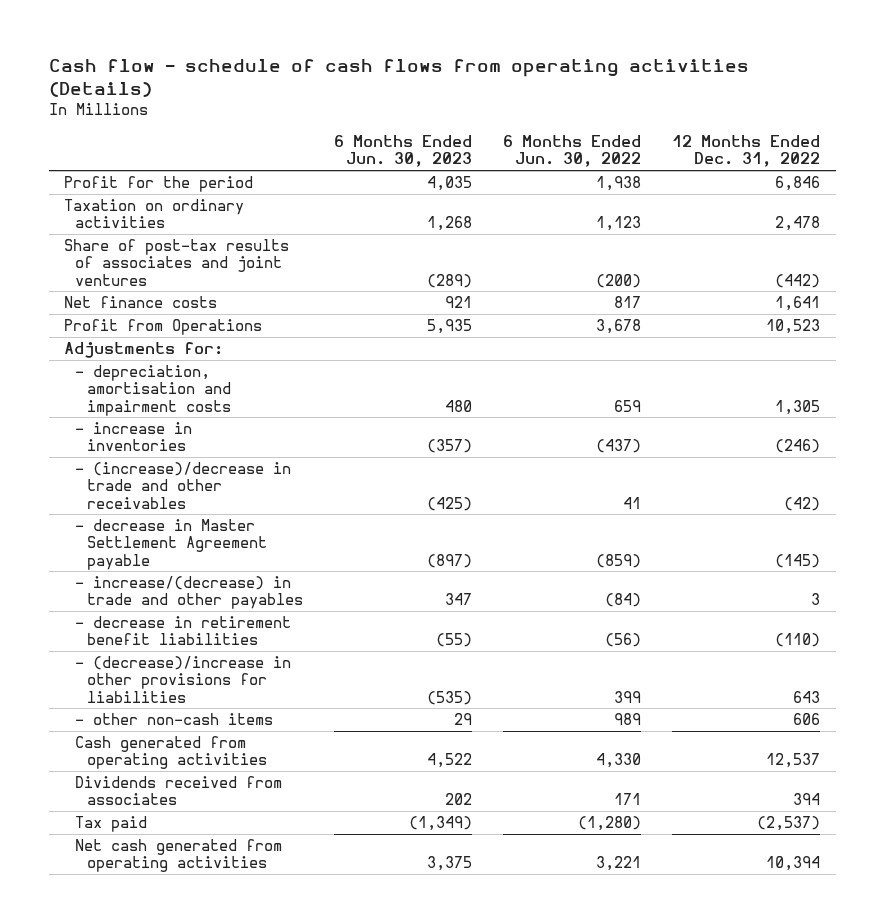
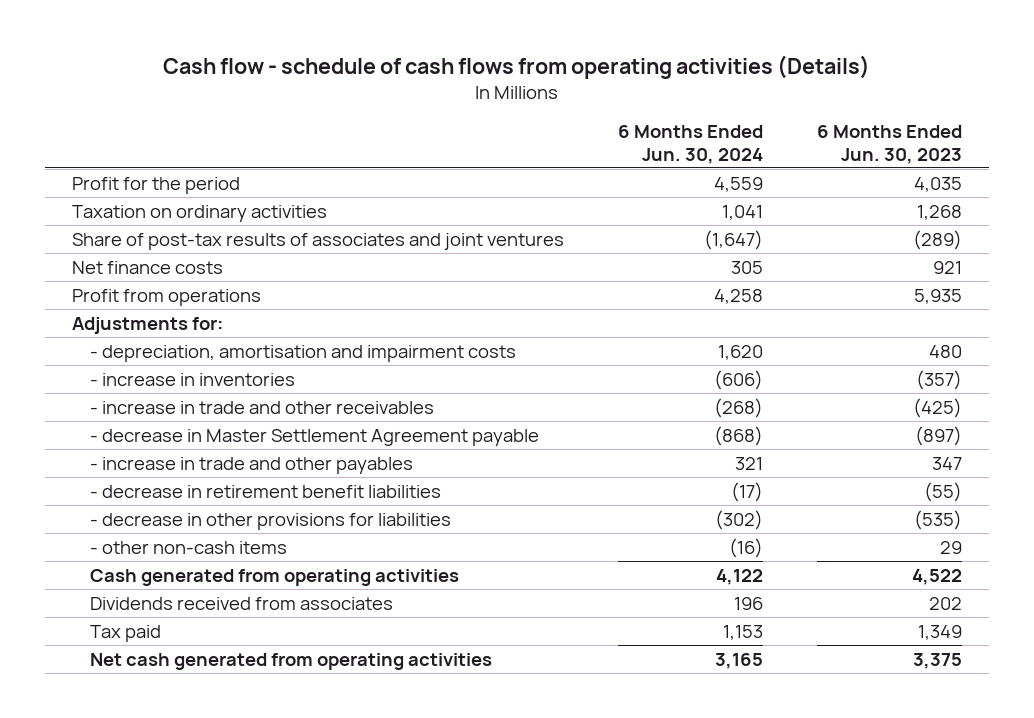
[503,135,642,168] 6 Months Ended Jun. 30, 2022 -> none
[672,135,821,168] 12 Months Ended Dec. 31, 2022 -> none
none -> [617,125,763,164] 6 Months Ended Jun. 30, 2024
[64,319,263,336] Profit from Operations -> [71,288,261,306] Profit from operations
[75,462,292,509] - (increase)/decrease in trade and other receivables -> [89,400,434,414] - increase in trade and other receivables
[75,576,303,610] - increase/(decrease) in trade and other payables -> [89,456,413,474] - increase in trade and other payables
[75,656,292,703] - (decrease)/increase in other provisions for liabilities -> [89,512,451,530] - decrease in other provisions for liabilities
[408,816,472,832] (1,349) -> [918,624,963,640] 1,349

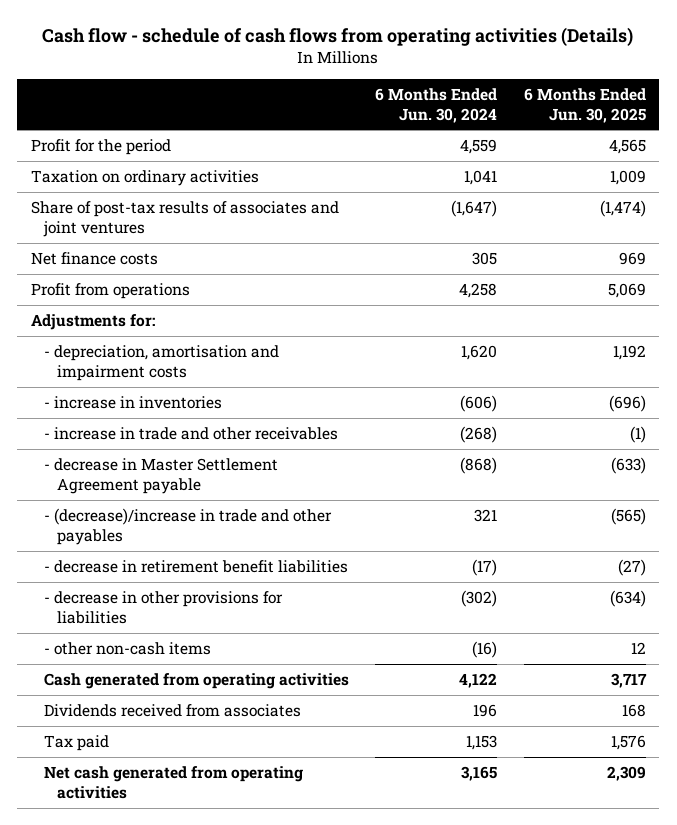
[817,125,963,164] 6 Months Ended Jun. 30, 2023 -> none
none -> [523,87,646,123] 6 Months Ended Jun. 30, 2025
[89,456,413,474] - increase in trade and other payables -> [43,507,332,546] - (decrease)/increase in trade and other payables

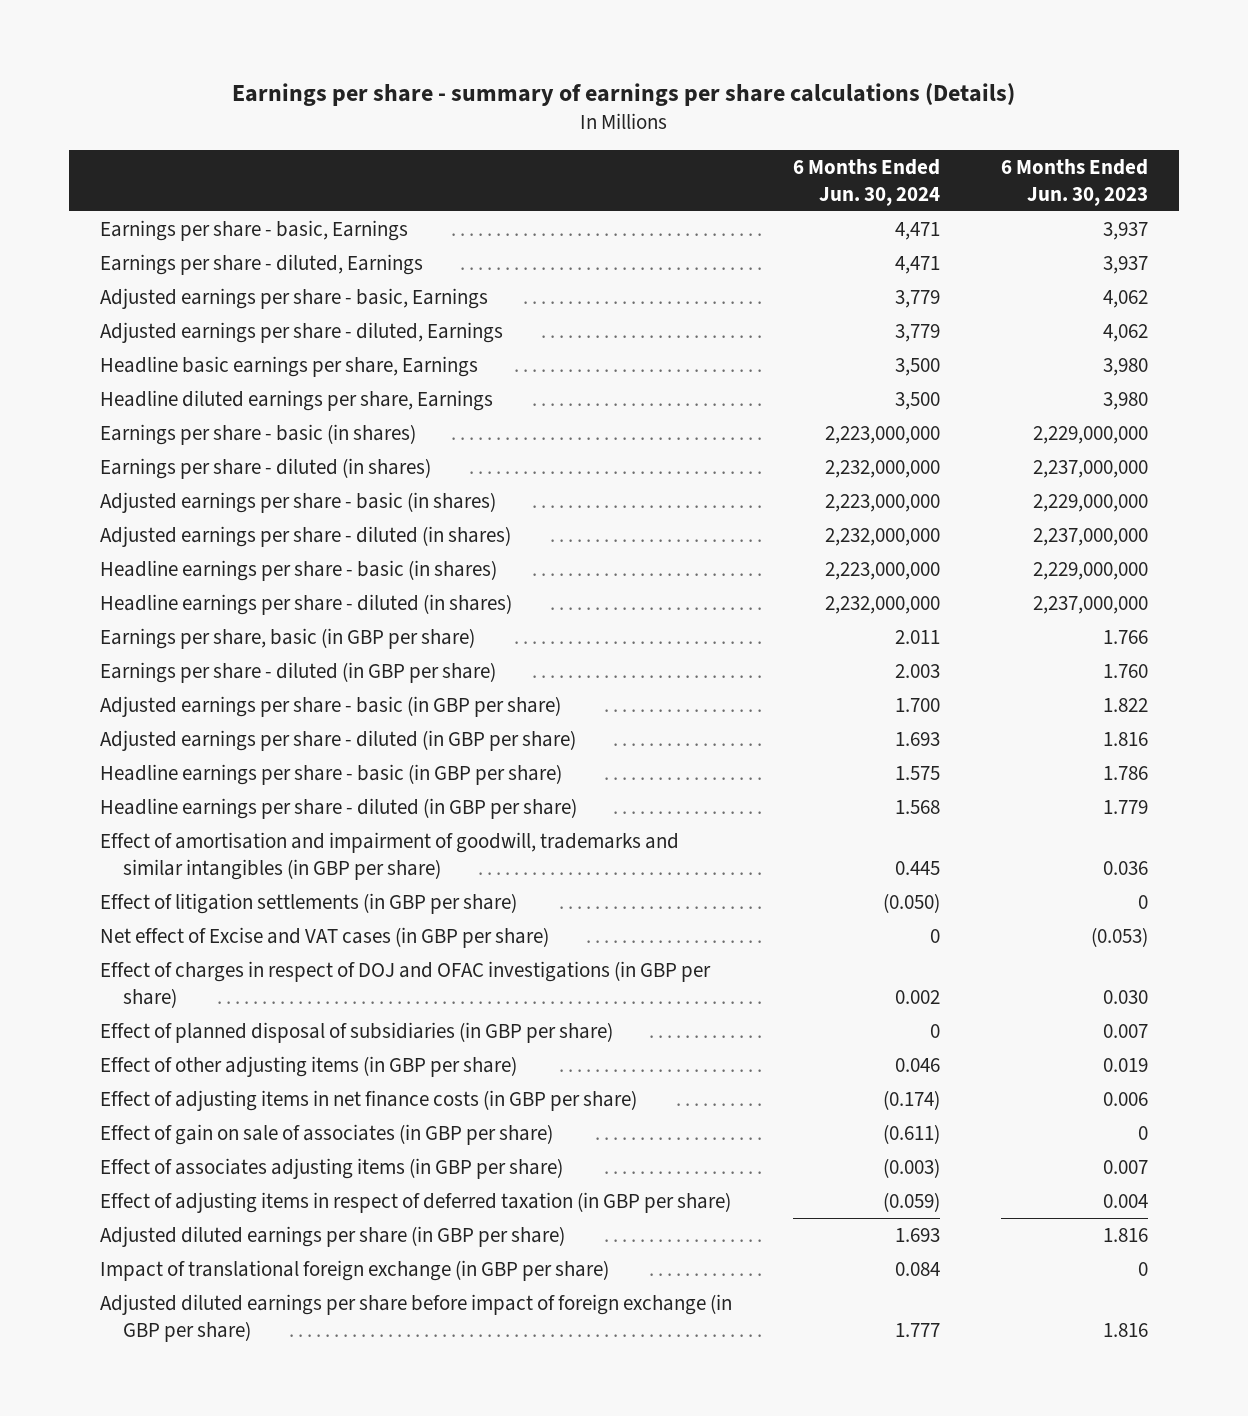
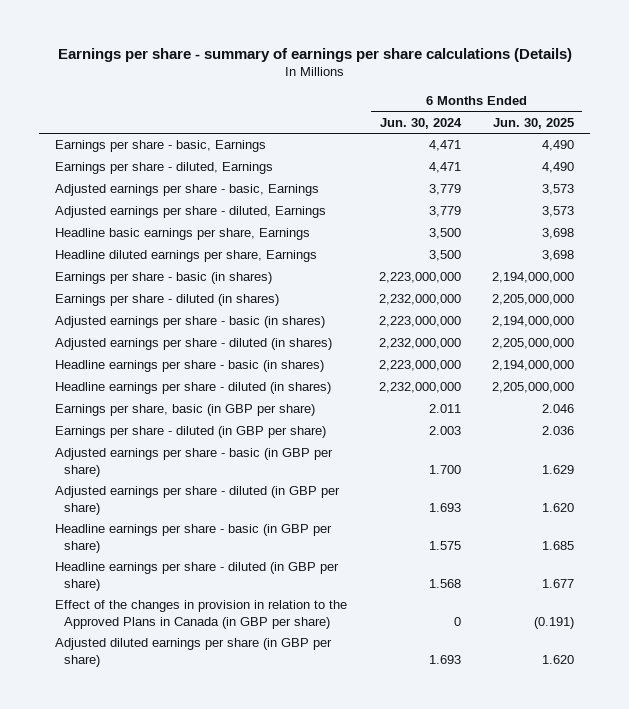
[1001,159,1149,206] 6 Months Ended Jun. 30, 2023 -> none
none -> [493,117,575,129] Jun. 30, 2025
[99,832,679,880] Effect of amortisation and impairment of goodwill, trademarks and similar intangibles (in GBP per share) -> none
[99,893,517,915] Effect of litigation settlements (in GBP per share) -> none
[99,927,549,949] Net effect of Excise and VAT cases (in GBP per share) -> none
[99,961,711,1008] Effect of charges in respect of DOJ and OFAC investigations (in GBP per share) -> none
[99,1022,613,1044] Effect of planned disposal of subsidiaries (in GBP per share) -> none
[99,1056,517,1078] Effect of other adjusting items (in GBP per share) -> none
[99,1090,637,1112] Effect of adjusting items in net finance costs (in GBP per share) -> none
[99,1124,553,1146] Effect of gain on sale of associates (in GBP per share) -> none
[99,1158,563,1180] Effect of associates adjusting items (in GBP per share) -> none
[99,1192,731,1214] Effect of adjusting items in respect of deferred taxation (in GBP per share) -> none
none -> [54,600,347,629] Effect of the changes in provision in relation to the Approved Plans in Canada (in GBP per share)
[99,1260,609,1282] Impact of translational foreign exchange (in GBP per share) -> none
[99,1294,732,1342] Adjusted diluted earnings per share before impact of foreign exchange (in GBP per share) -> none

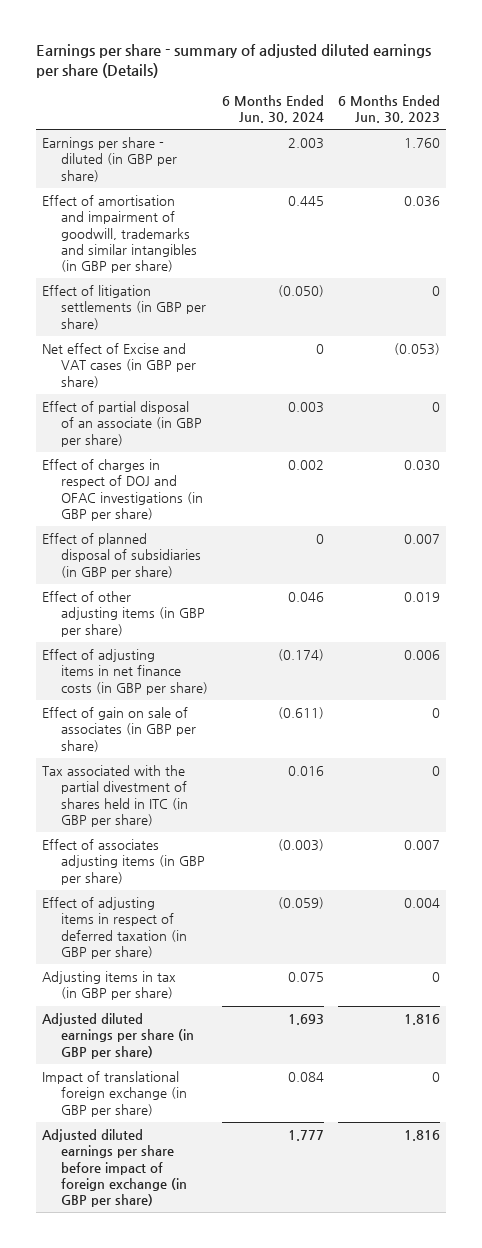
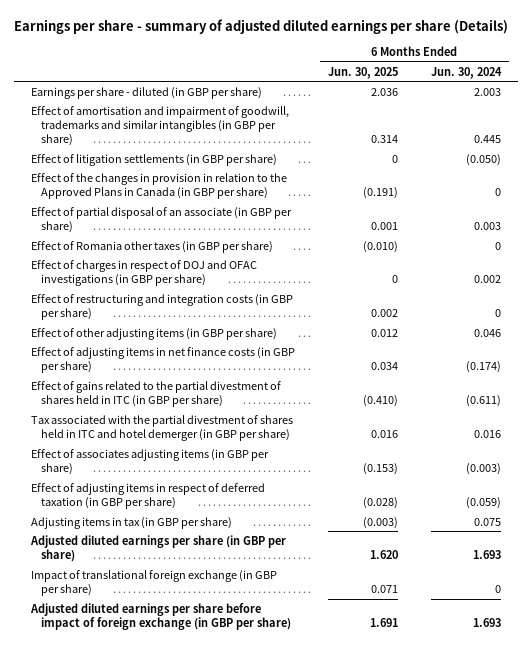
[337,94,440,123] 6 Months Ended Jun. 30, 2023 -> none
none -> [327,66,398,79] Jun. 30, 2025
[42,343,197,388] Net effect of Excise and VAT cases (in GBP per share) -> none
none -> [30,172,287,199] Effect of the changes in provision in relation to the Approved Plans in Canada (in GBP per share)
none -> [30,240,273,253] Effect of Romania other taxes (in GBP per share)
[42,533,202,579] Effect of planned disposal of subsidiaries (in GBP per share) -> none
none -> [30,293,293,320] Effect of restructuring and integration costs (in GBP per share)
[42,707,197,752] Effect of gain on sale of associates (in GBP per share) -> [30,380,281,407] Effect of gains related to the partial divestment of shares held in ITC (in GBP per share)
[42,765,189,827] Tax associated with the partial divestment of shares held in ITC (in GBP per share) -> [30,414,293,441] Tax associated with the partial divestment of shares held in ITC and hotel demerger (in GBP per share)
[287,1072,324,1083] 0.084 -> [495,584,502,593] 0
[287,1130,324,1142] 1.777 -> [473,617,502,627] 1.693

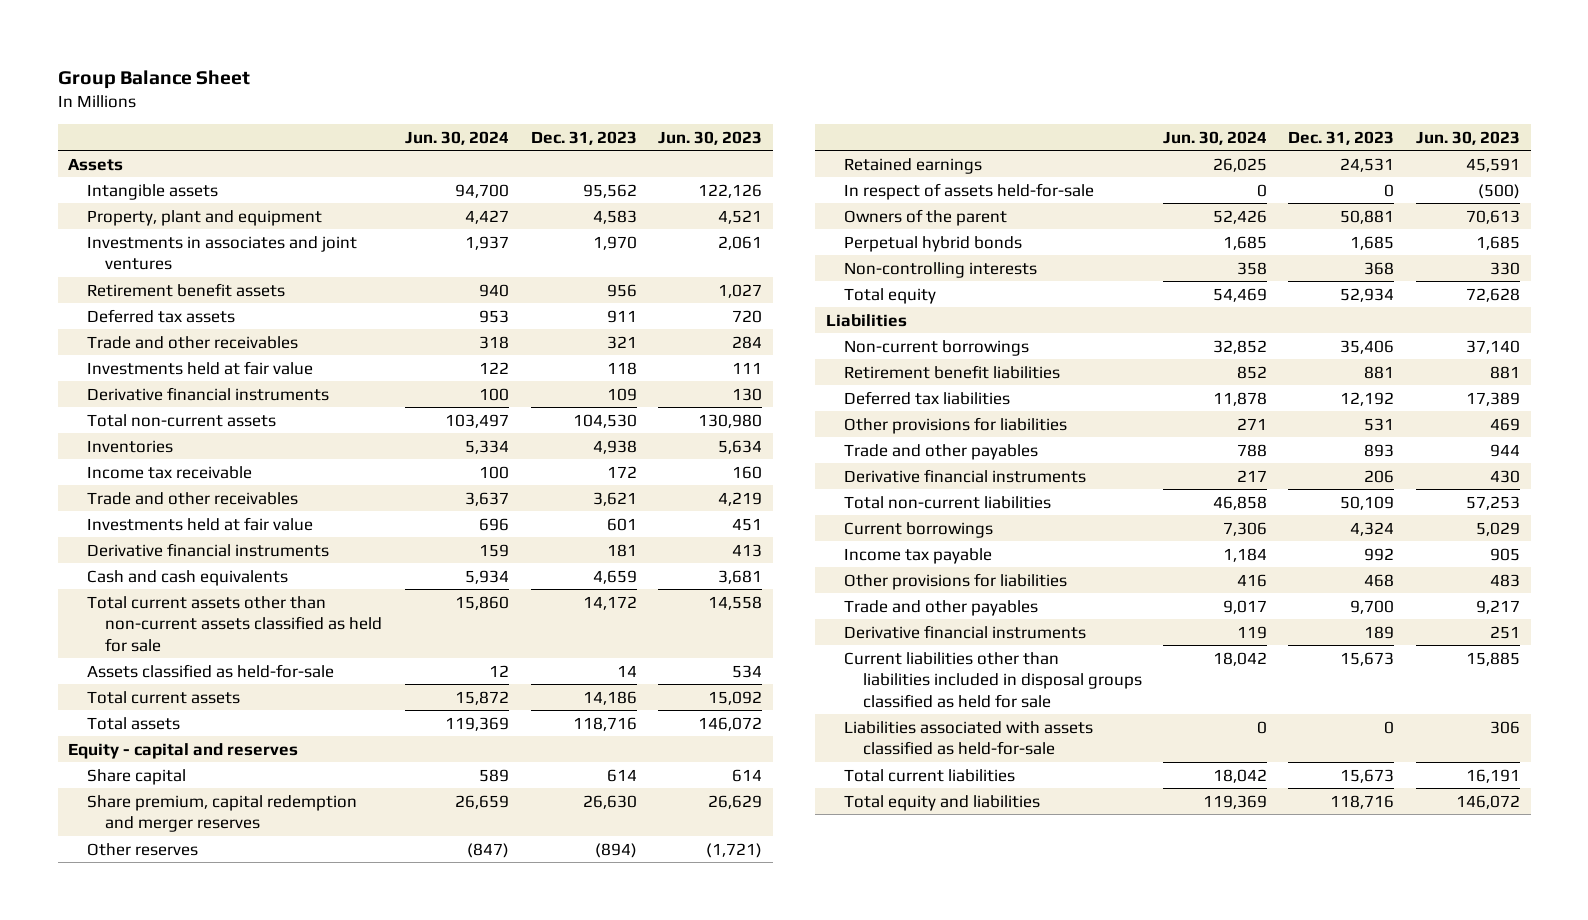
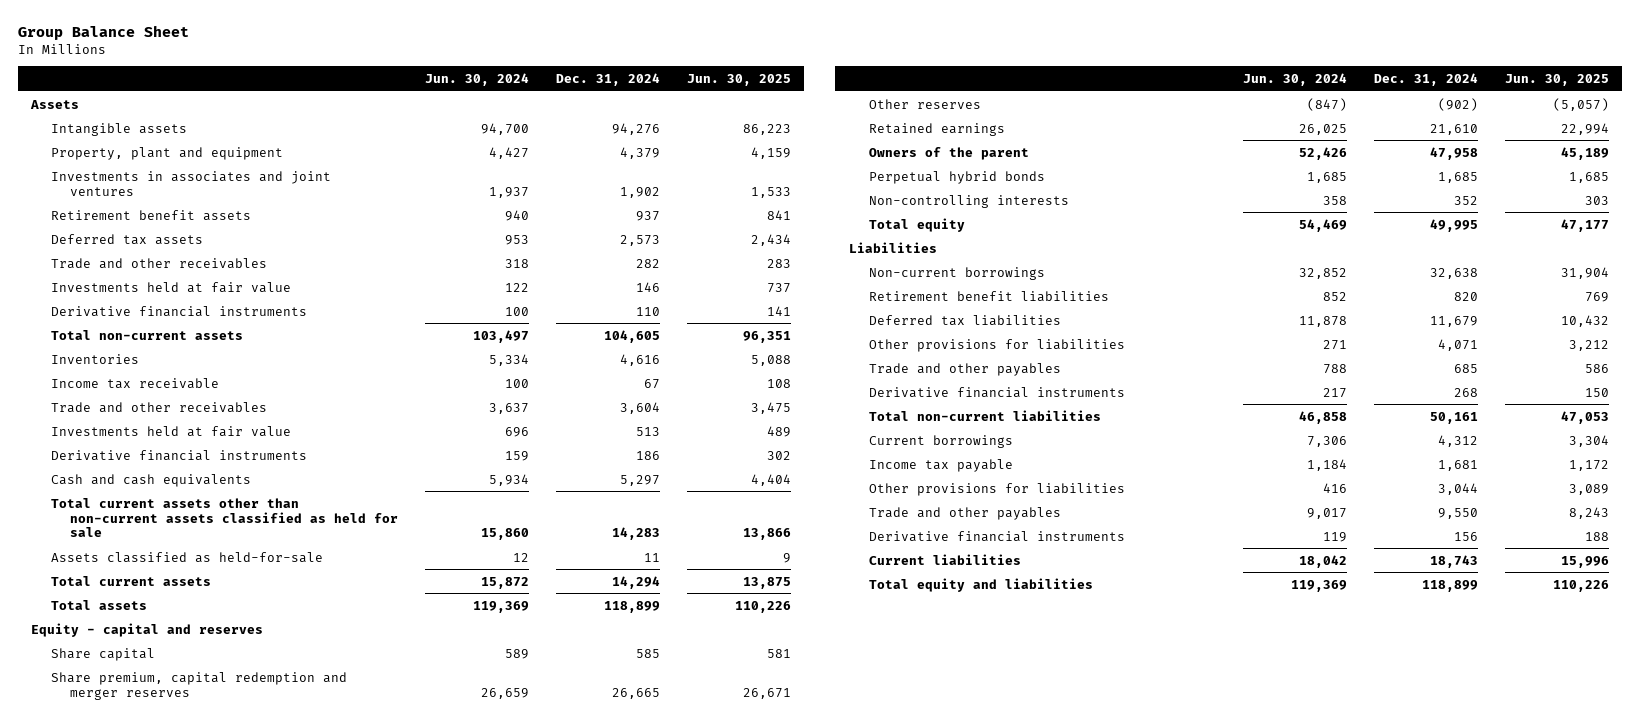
[530,130,637,145] Dec. 31, 2023 -> none
[658,130,763,145] Jun. 30, 2023 -> none
none -> [556,72,661,86] Dec. 31, 2024
none -> [686,73,791,86] Jun. 30, 2025
[844,182,1095,200] In respect of assets held-for-sale -> none
[844,651,1142,708] Current liabilities other than liabilities included in disposal groups classified as held for sale -> none
[844,720,1094,756] Liabilities associated with assets classified as held-for-sale -> none
[844,768,1016,782] Total current liabilities -> [868,553,1021,565] Current liabilities

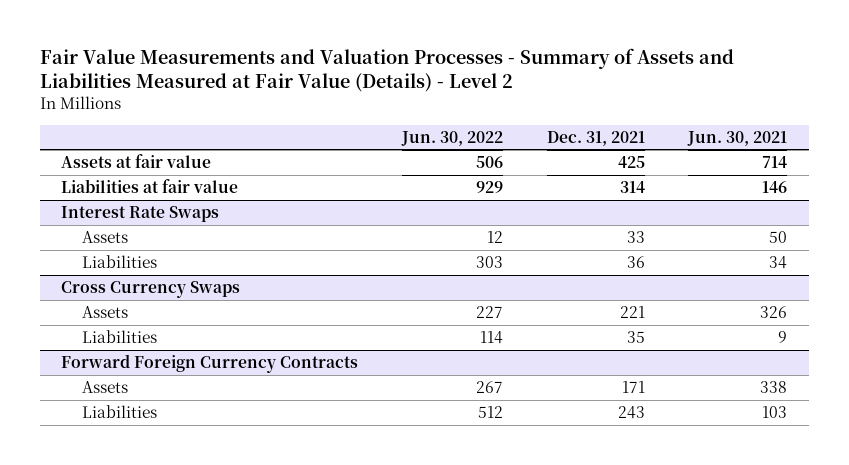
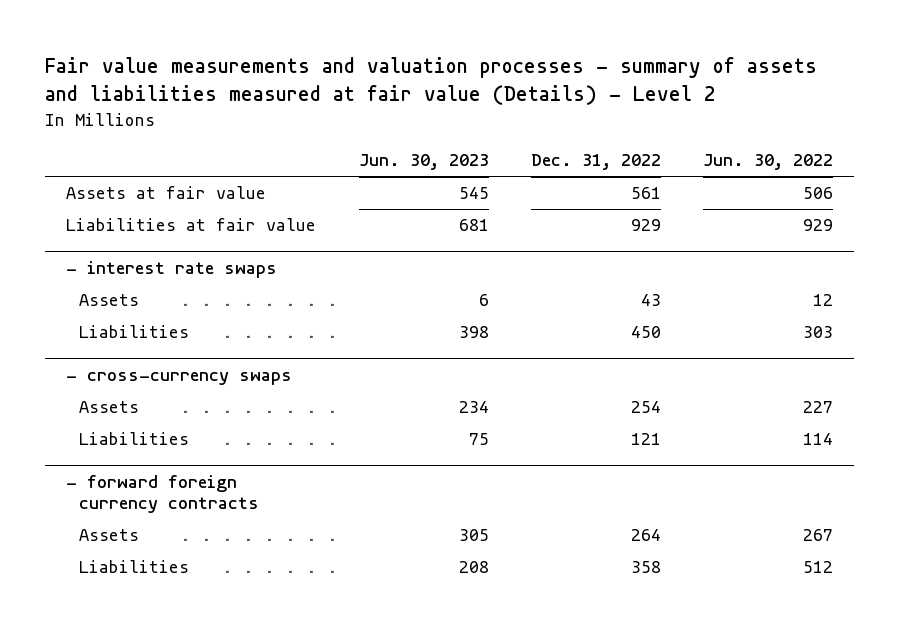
[39,47,734,93] Fair Value Measurements and Valuation Processes - Summary of Assets and Liabilities Measured at Fair Value (Details) - Level 2 -> [45,57,818,106] Fair value measurements and valuation processes - summary of assets and liabilities measured at fair value (Details) - Level 2
[546,130,645,146] Dec. 31, 2021 -> none
[687,130,788,146] Jun. 30, 2021 -> none
none -> [358,154,489,171] Jun. 30, 2023
none -> [530,154,661,171] Dec. 31, 2022
[61,205,220,222] Interest Rate Swaps -> [66,260,278,278] - interest rate swaps
[61,280,241,298] Cross Currency Swaps -> [66,371,293,385] - cross-currency swaps
[61,353,359,373] Forward Foreign Currency Contracts -> [66,474,260,513] - forward foreign currency contracts

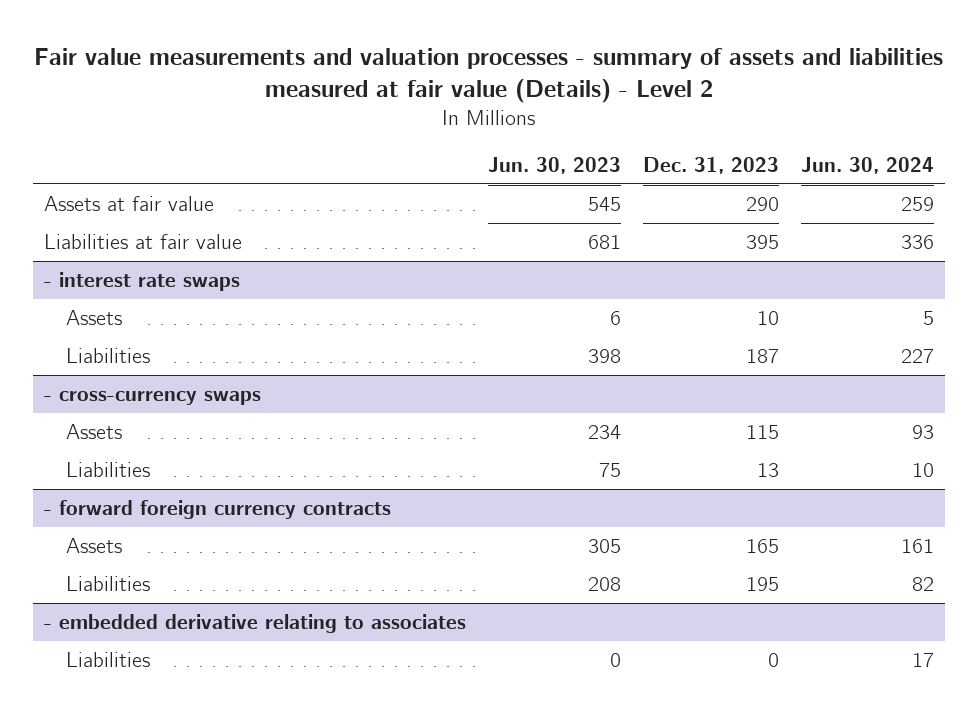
[530,154,661,171] Dec. 31, 2022 -> none
[703,154,834,171] Jun. 30, 2022 -> none
none -> [642,156,779,174] Dec. 31, 2023
none -> [800,156,934,174] Jun. 30, 2024
none -> [43,614,466,634] - embedded derivative relating to associates
none -> [65,652,150,668] Liabilities

